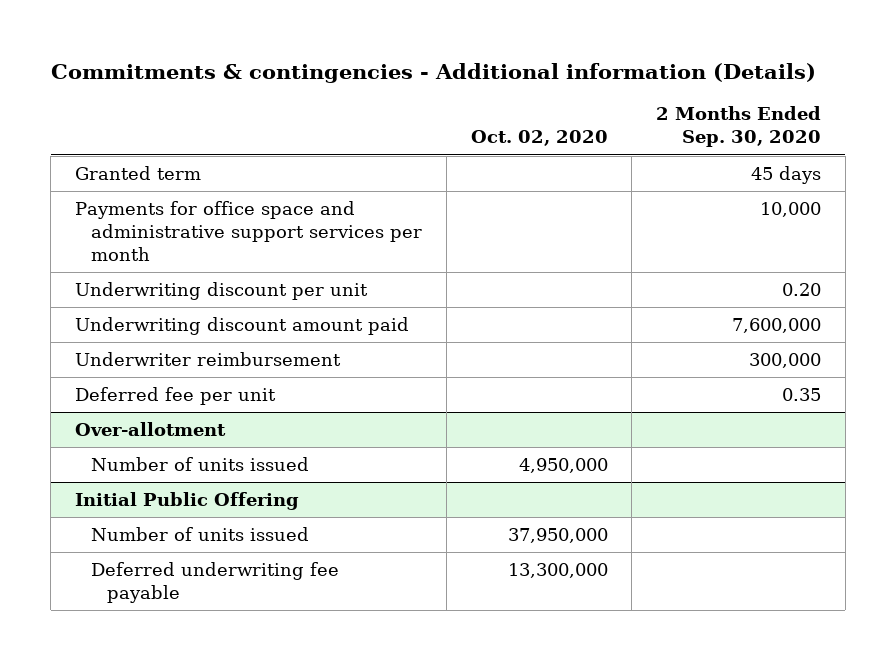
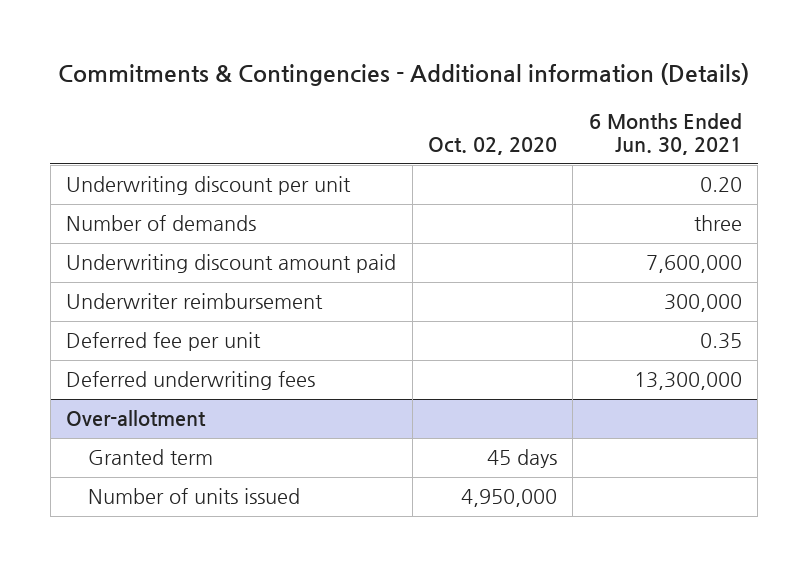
[50,62,816,83] Commitments & contingencies - Additional information (Details) -> [58,63,750,87] Commitments & Contingencies - Additional information (Details)
[656,106,822,148] 2 Months Ended Sep. 30, 2020 -> none
none -> [588,112,742,156] 6 Months Ended Jun. 30, 2021
[75,166,202,181] Granted term -> none
[75,201,423,262] Payments for office space and administrative support services per month -> none
none -> [66,215,257,232] Number of demands
none -> [66,371,316,391] Deferred underwriting fees
none -> [87,449,213,466] Granted term
[75,492,300,511] Initial Public Offering -> none
[91,527,310,542] Number of units issued -> none
[91,562,340,604] Deferred underwriting fee payable -> none

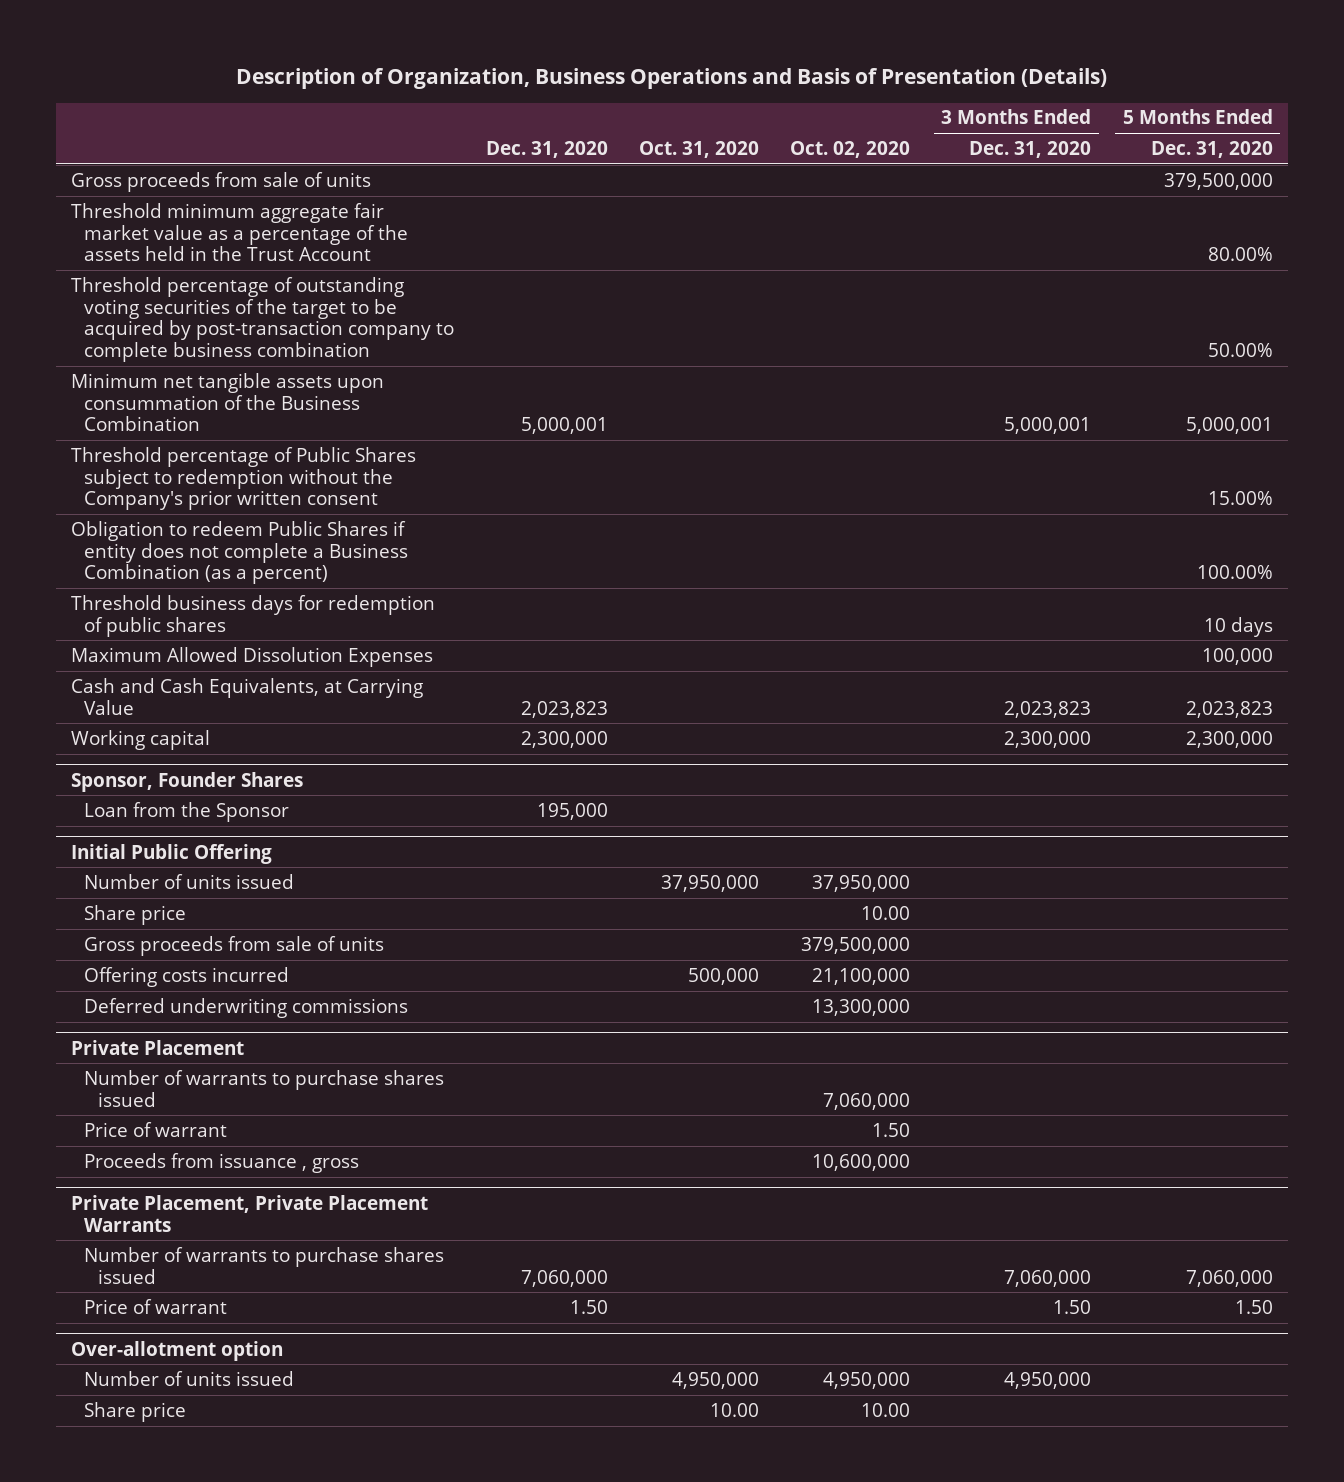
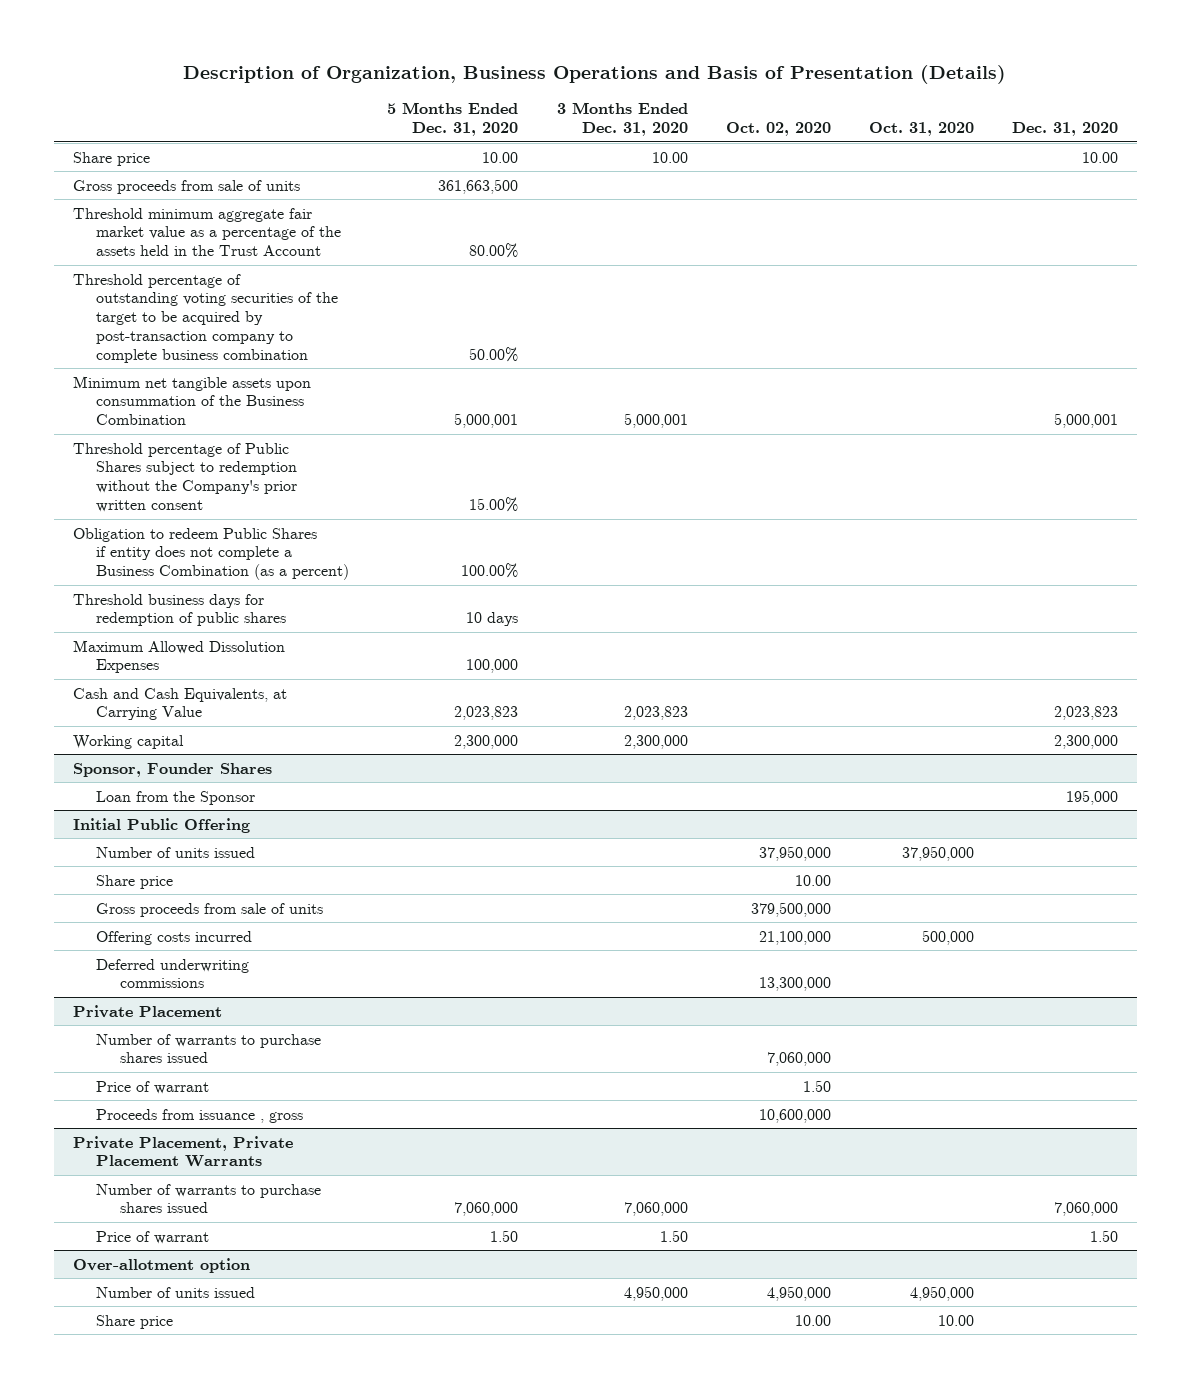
none -> [72,151,150,166] Share price
[1163,172,1273,190] 379,500,000 -> [438,178,519,194] 361,663,500

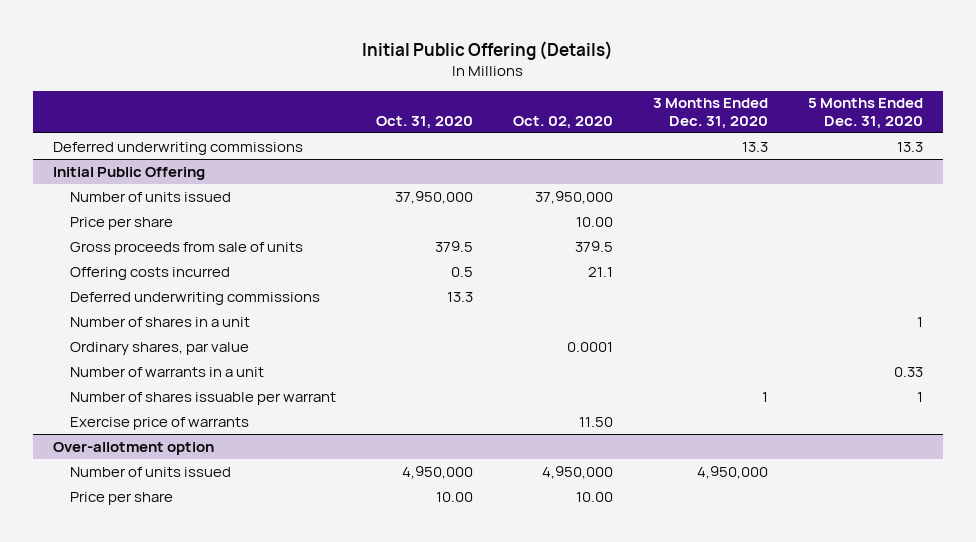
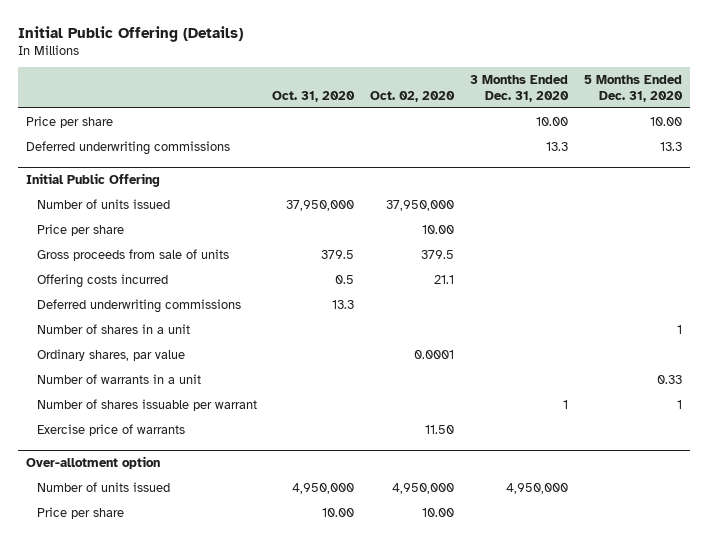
none -> [26,115,114,128] Price per share

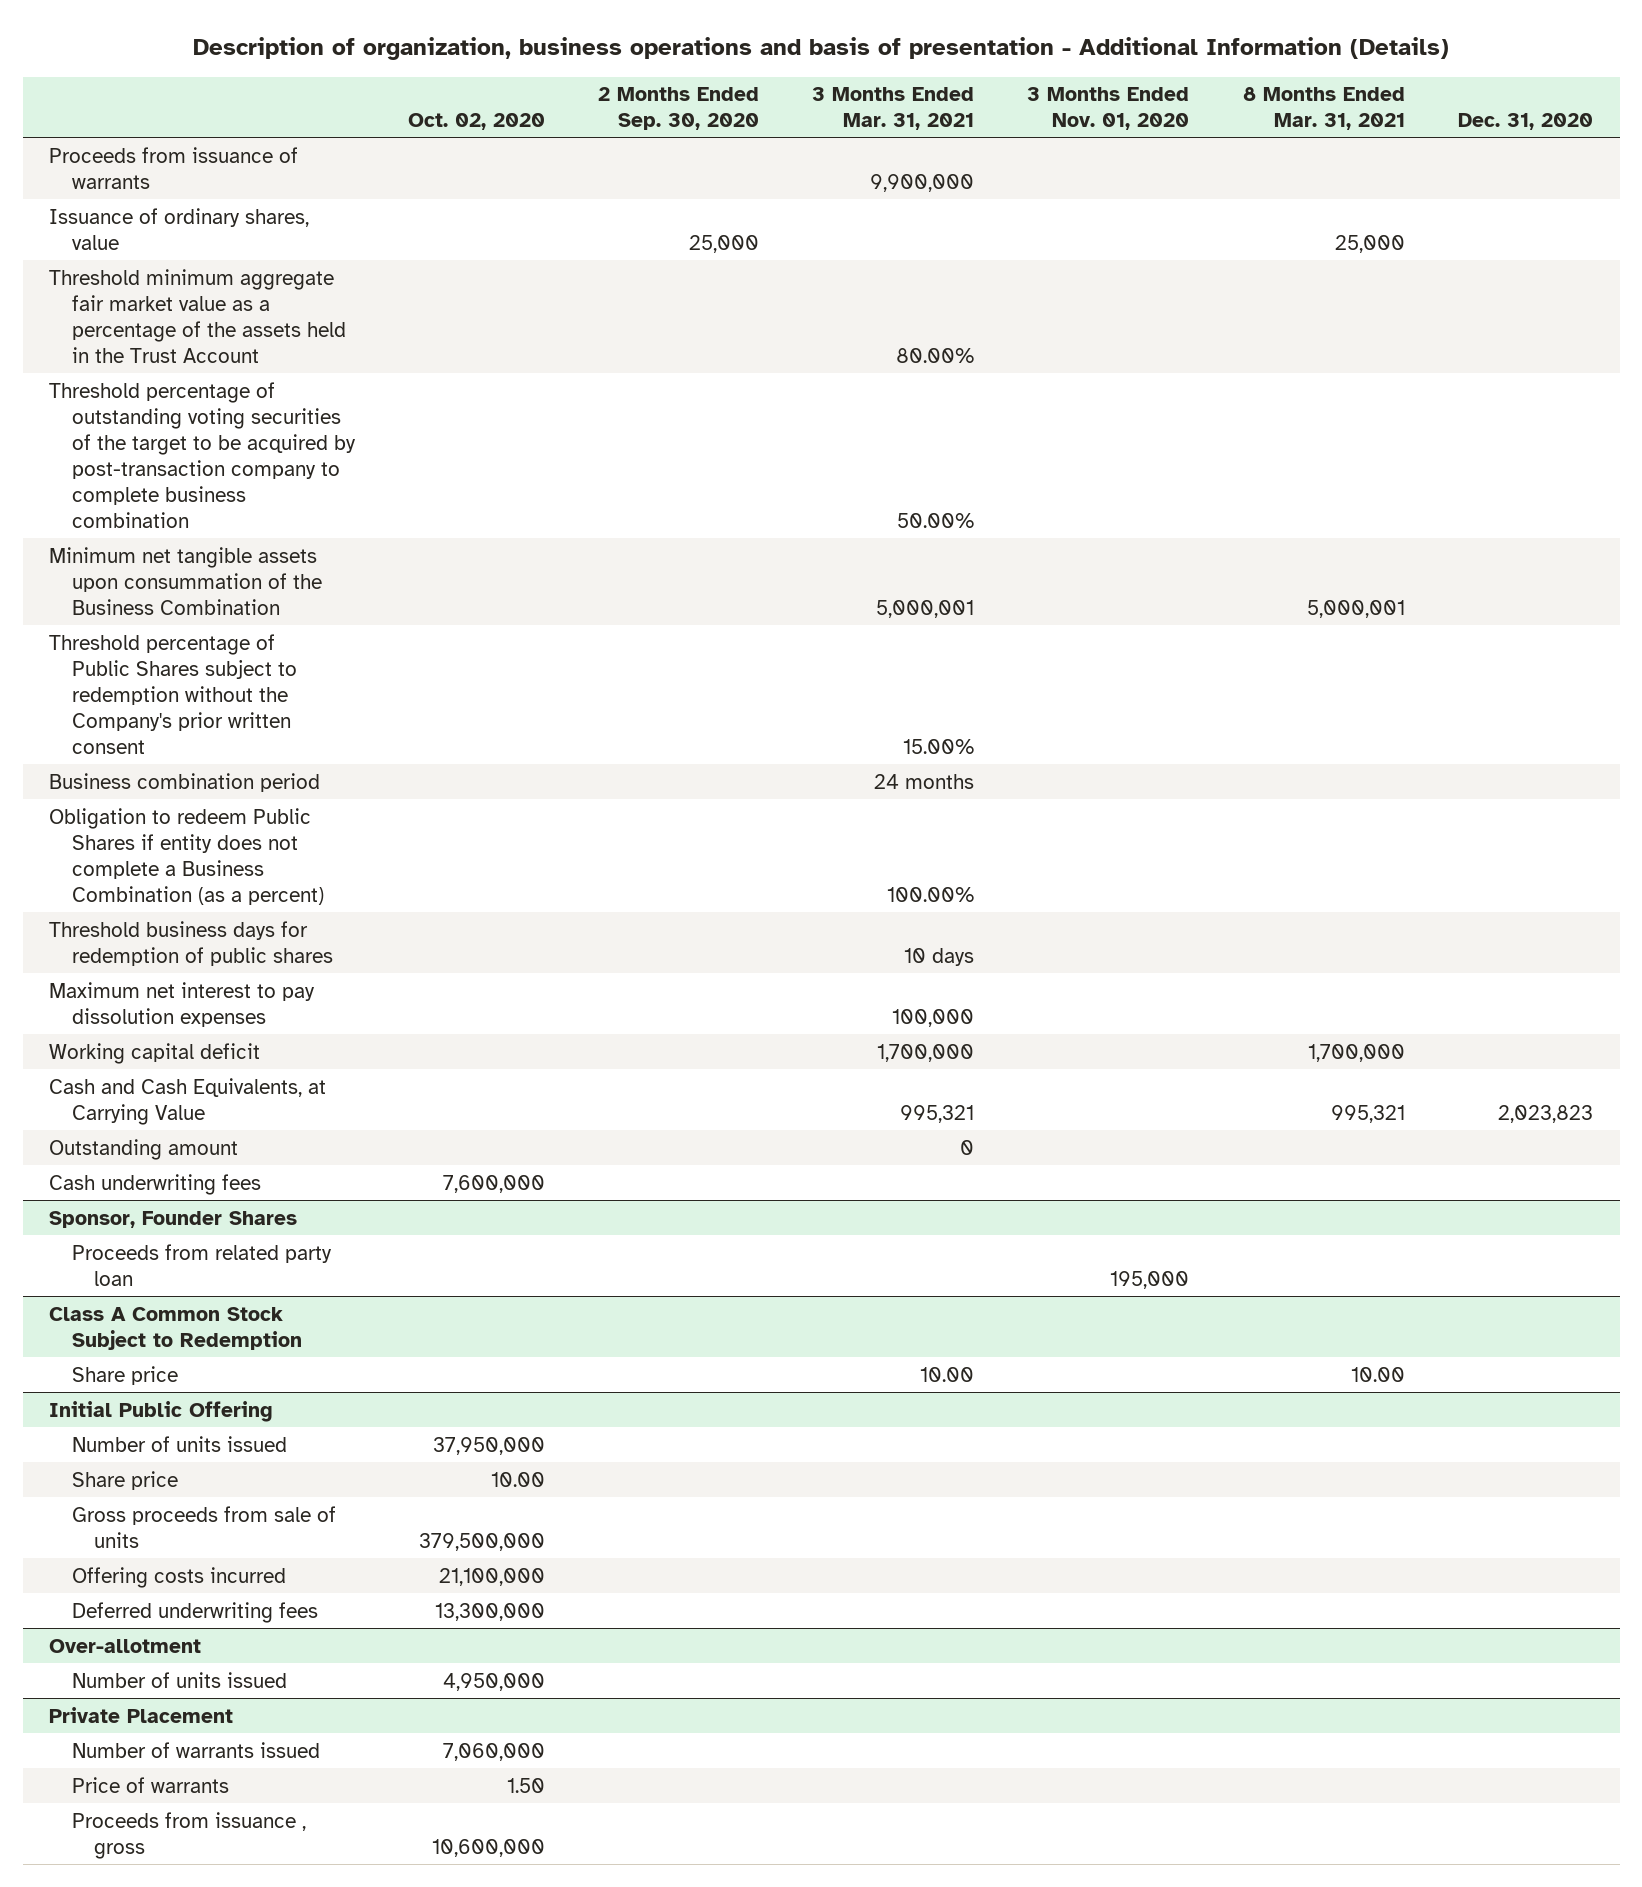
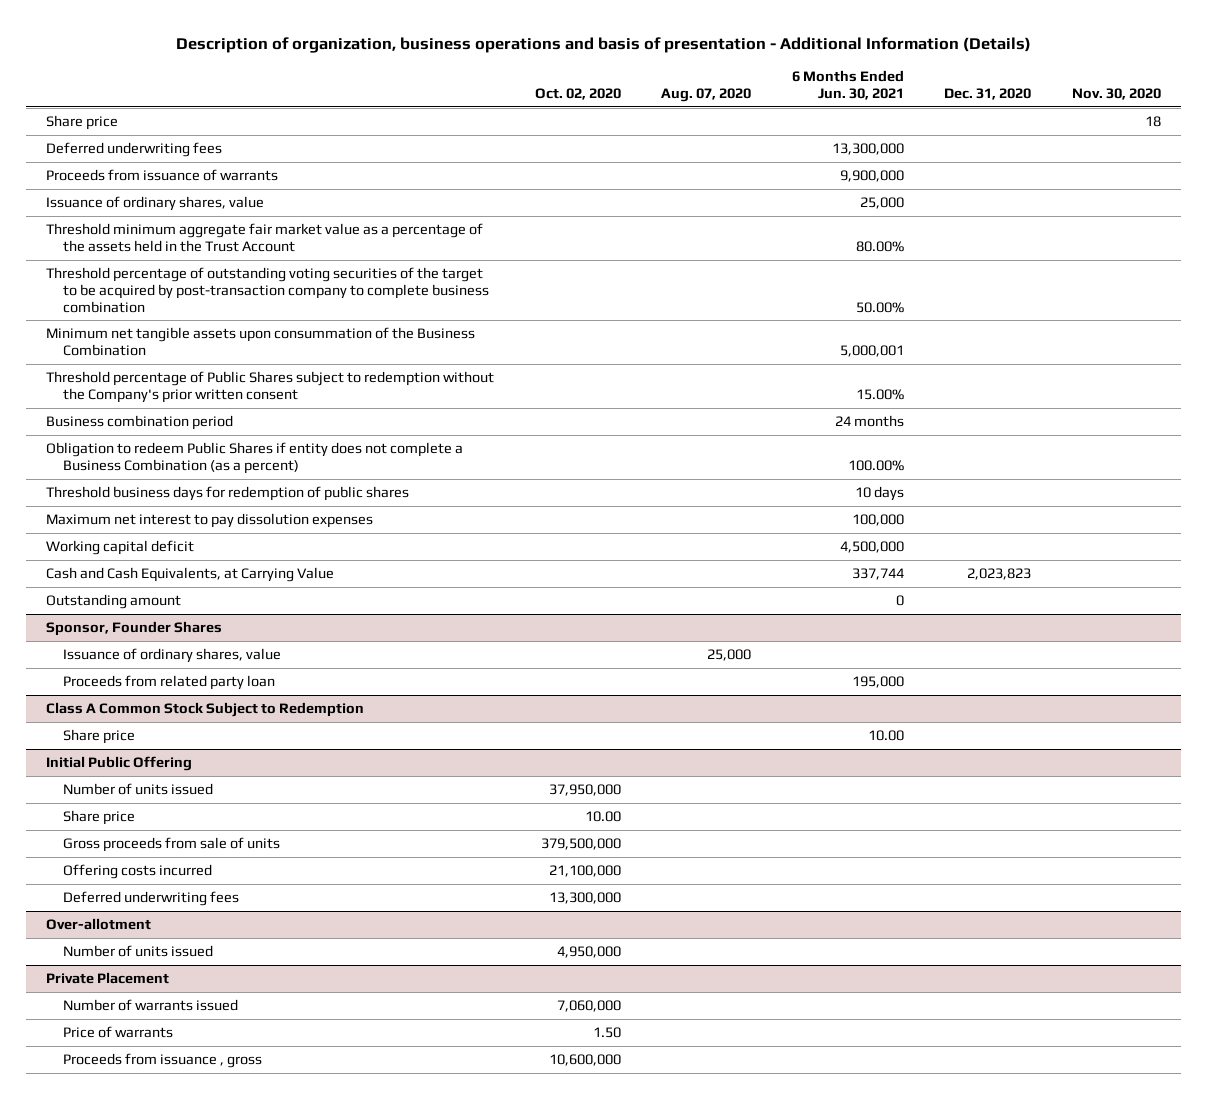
[598,87,760,131] 2 Months Ended Sep. 30, 2020 -> none
[812,87,975,131] 3 Months Ended Mar. 31, 2021 -> none
[1027,87,1190,131] 3 Months Ended Nov. 01, 2020 -> none
[1242,87,1405,131] 8 Months Ended Mar. 31, 2021 -> none
none -> [661,87,752,102] Aug. 07, 2020
none -> [791,70,904,100] 6 Months Ended Jun. 30, 2021
none -> [1071,87,1161,100] Nov. 30, 2020
none -> [46,115,119,131] Share price
none -> [46,142,223,158] Deferred underwriting fees
[49,1173,262,1195] Cash underwriting fees -> none
none -> [62,648,281,664] Issuance of ordinary shares, value

